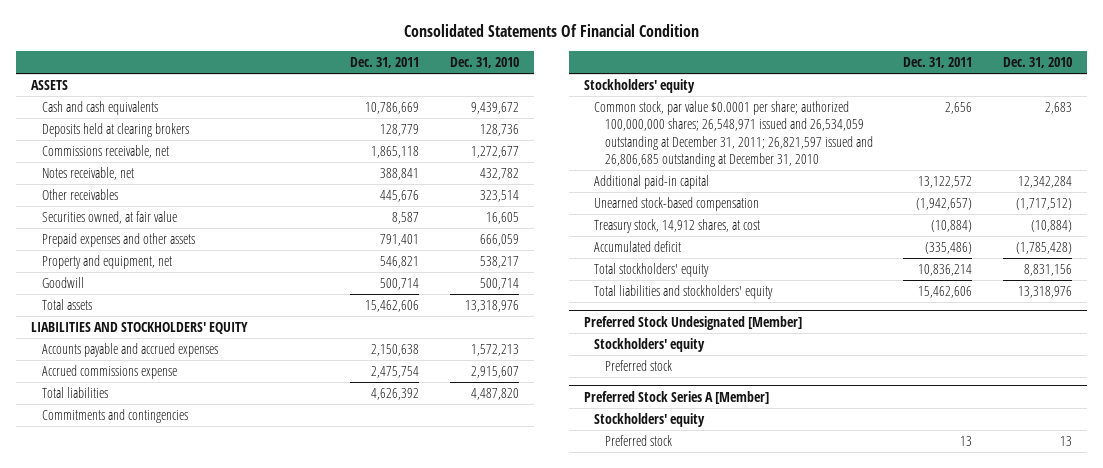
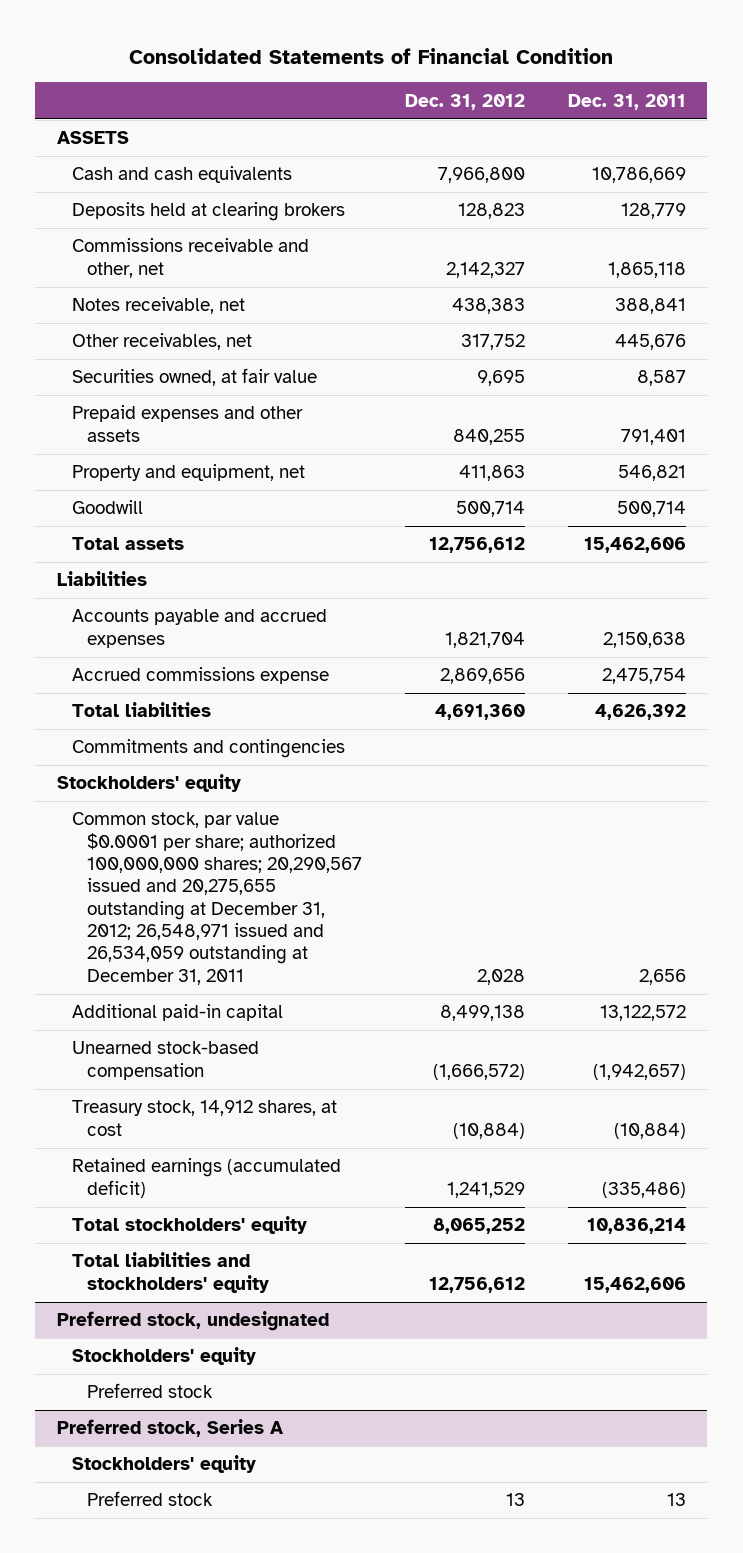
[403,24,699,38] Consolidated Statements Of Financial Condition -> [129,47,614,64] Consolidated Statements of Financial Condition
[450,57,520,69] Dec. 31, 2010 -> none
none -> [404,93,525,110] Dec. 31, 2012
[41,145,169,159] Commissions receivable, net -> [71,238,309,278] Commissions receivable and other, net
[41,189,118,201] Other receivables -> [71,333,252,351] Other receivables, net
[31,322,249,335] LIABILITIES AND STOCKHOLDERS' EQUITY -> none
none -> [56,571,147,587] Liabilities
[594,101,873,167] Common stock, par value $0.0001 per share; authorized 100,000,000 shares; 26,548,971 issued and 26,534,059 outstanding at December 31, 2011; 26,821,597 issued and 26,806,685 outstanding at December 31, 2010 -> [71,812,363,985] Common stock, par value $0.0001 per share; authorized 100,000,000 shares; 20,290,567 issued and 20,275,655 outstanding at December 31, 2012; 26,548,971 issued and 26,534,059 outstanding at December 31, 2011
[594,241,682,253] Accumulated deficit -> [71,1158,341,1198] Retained earnings (accumulated deficit)
[584,315,803,330] Preferred Stock Undesignated [Member] -> [56,1311,329,1332] Preferred stock, undesignated
[584,390,770,404] Preferred Stock Series A [Member] -> [56,1419,284,1438] Preferred stock, Series A

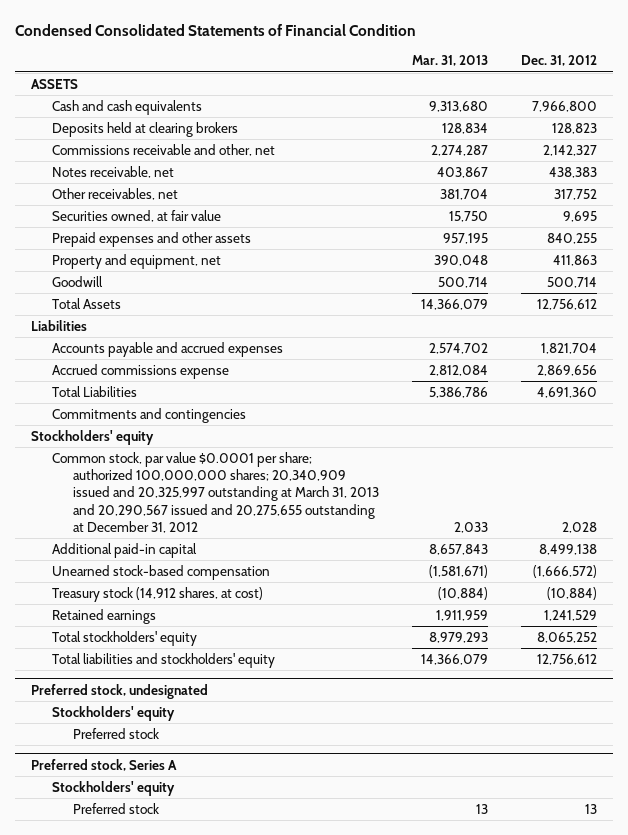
[129,47,614,64] Consolidated Statements of Financial Condition -> [14,23,416,36] Condensed Consolidated Statements of Financial Condition
[567,93,686,110] Dec. 31, 2011 -> none
none -> [411,55,488,67] Mar. 31, 2013
[71,537,184,551] Total assets -> [52,297,122,309] Total Assets
[71,702,211,718] Total liabilities -> [52,385,138,397] Total Liabilities
[71,812,363,985] Common stock, par value $0.0001 per share; authorized 100,000,000 shares; 20,290,567 issued and 20,275,655 outstanding at December 31, 2012; 26,548,971 issued and 26,534,059 outstanding at December 31, 2011 -> [52,451,380,533] Common stock, par value $0.0001 per share; authorized 100,000,000 shares; 20,340,909 issued and 20,325,997 outstanding at March 31, 2013 and 20,290,567 issued and 20,275,655 outstanding at December 31, 2012
[71,1100,337,1136] Treasury stock, 14,912 shares, at cost -> [52,586,264,602] Treasury stock (14,912 shares, at cost)
[71,1158,341,1198] Retained earnings (accumulated deficit) -> [52,608,157,624] Retained earnings

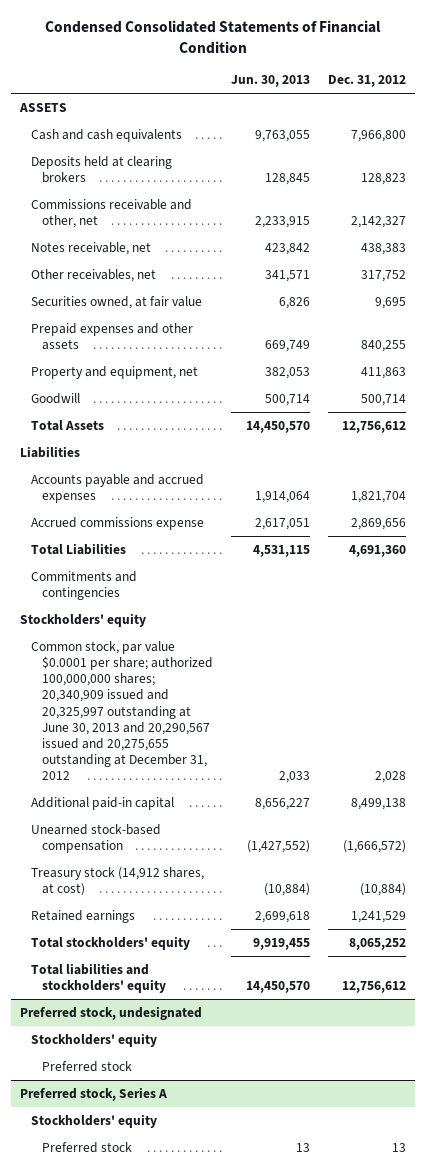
[411,55,488,67] Mar. 31, 2013 -> none
none -> [231,75,311,88] Jun. 30, 2013
[52,451,380,533] Common stock, par value $0.0001 per share; authorized 100,000,000 shares; 20,340,909 issued and 20,325,997 outstanding at March 31, 2013 and 20,290,567 issued and 20,275,655 outstanding at December 31, 2012 -> [31,640,214,781] Common stock, par value $0.0001 per share; authorized 100,000,000 shares; 20,340,909 issued and 20,325,997 outstanding at June 30, 2013 and 20,290,567 issued and 20,275,655 outstanding at December 31, 2012

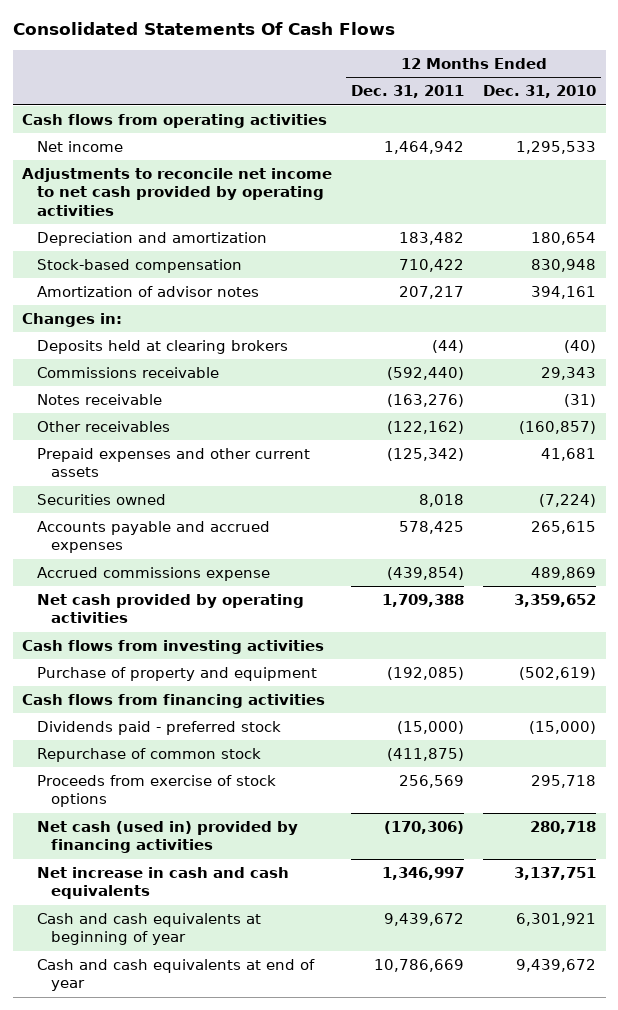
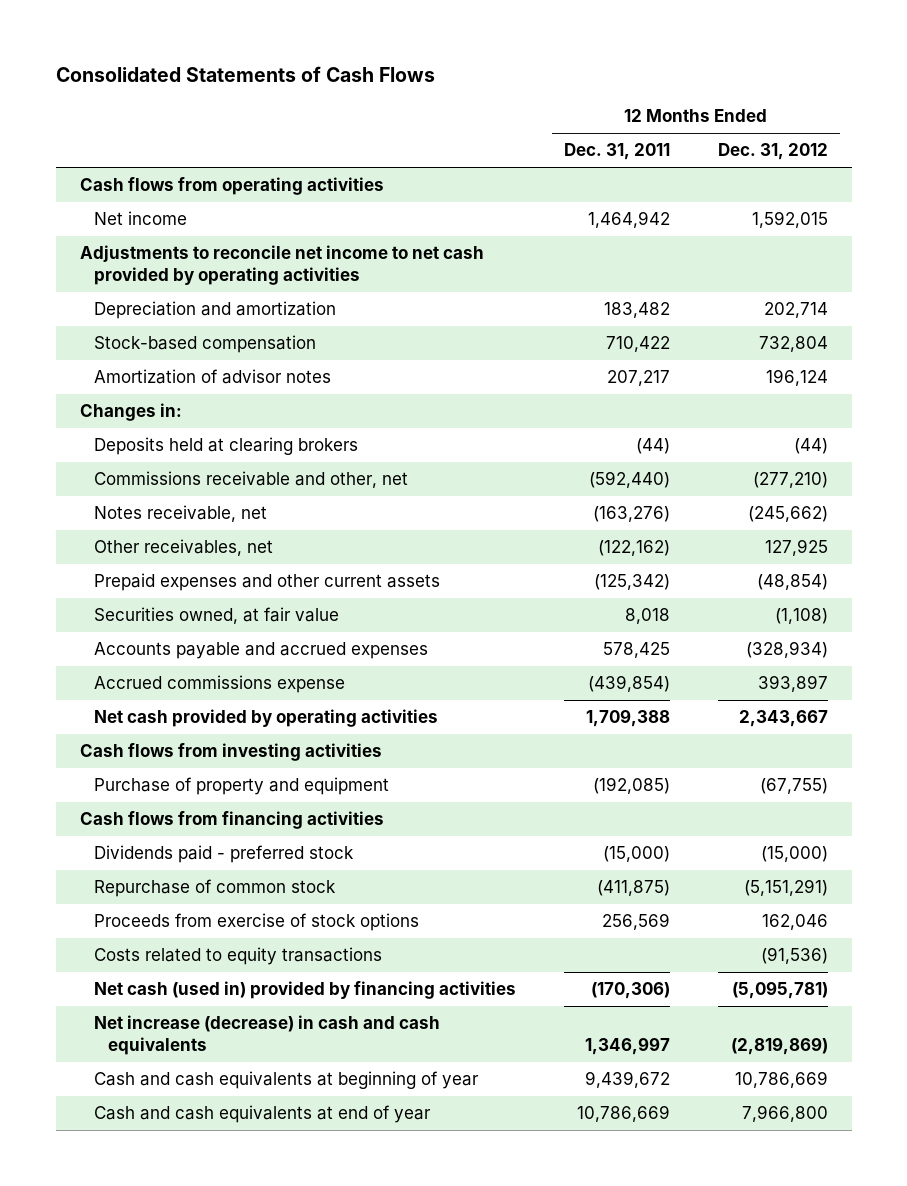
[12,22,395,36] Consolidated Statements Of Cash Flows -> [55,66,435,83] Consolidated Statements of Cash Flows
[483,85,597,99] Dec. 31, 2010 -> none
none -> [717,143,828,161] Dec. 31, 2012
[36,367,219,379] Commissions receivable -> [93,471,408,489] Commissions receivable and other, net
[36,394,162,406] Notes receivable -> [93,505,267,523] Notes receivable, net
[36,421,170,433] Other receivables -> [93,539,273,557] Other receivables, net
[36,494,166,506] Securities owned -> [93,607,339,625] Securities owned, at fair value
none -> [93,947,382,966] Costs related to equity transactions
[36,867,289,900] Net increase in cash and cash equivalents -> [93,1015,440,1056] Net increase (decrease) in cash and cash equivalents

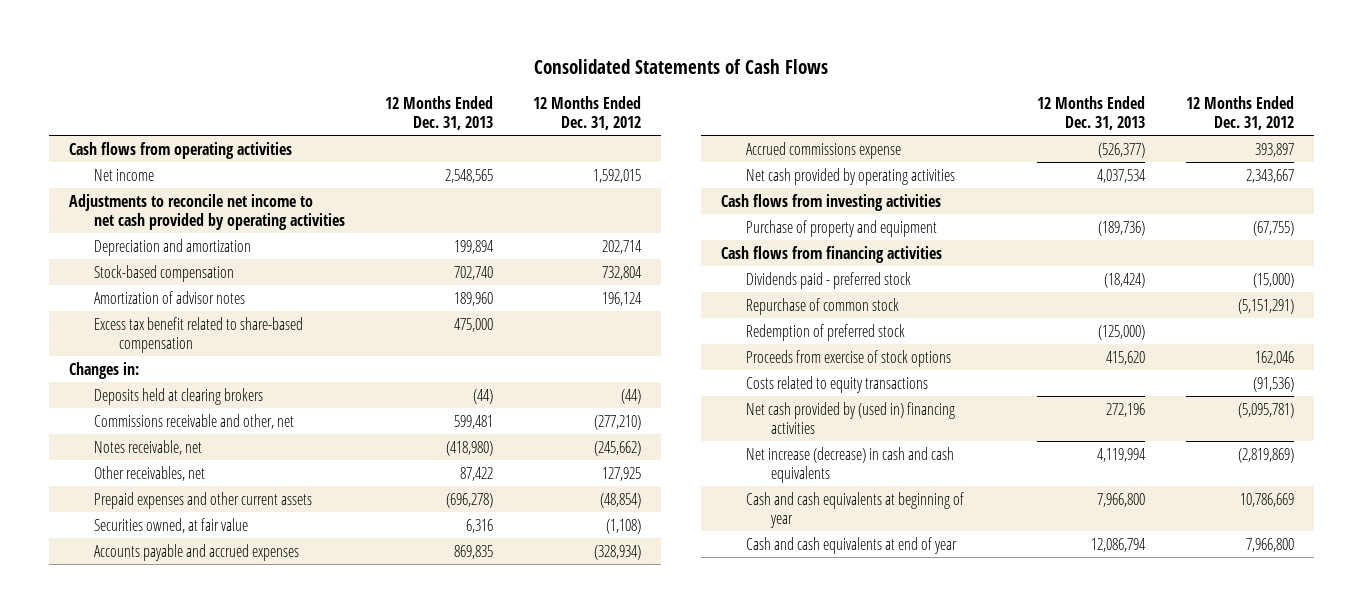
[563,143,670,161] Dec. 31, 2011 -> none
none -> [385,95,494,131] 12 Months Ended Dec. 31, 2013
none -> [93,316,303,354] Excess tax benefit related to share-based compensation
none -> [746,323,906,341] Redemption of preferred stock
[93,981,516,1000] Net cash (used in) provided by financing activities -> [746,401,956,435] Net cash provided by (used in) financing activities

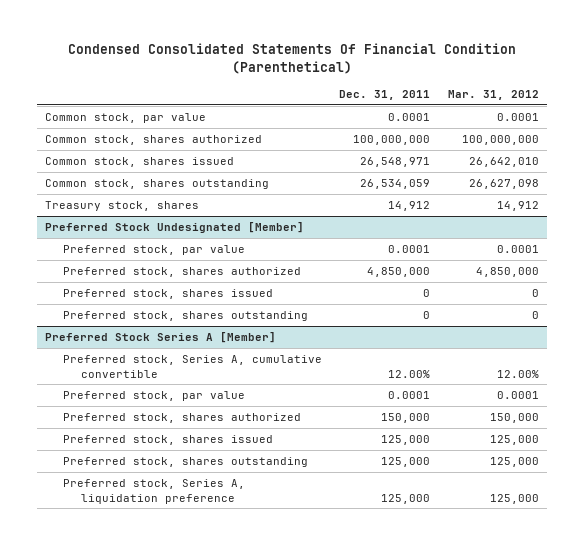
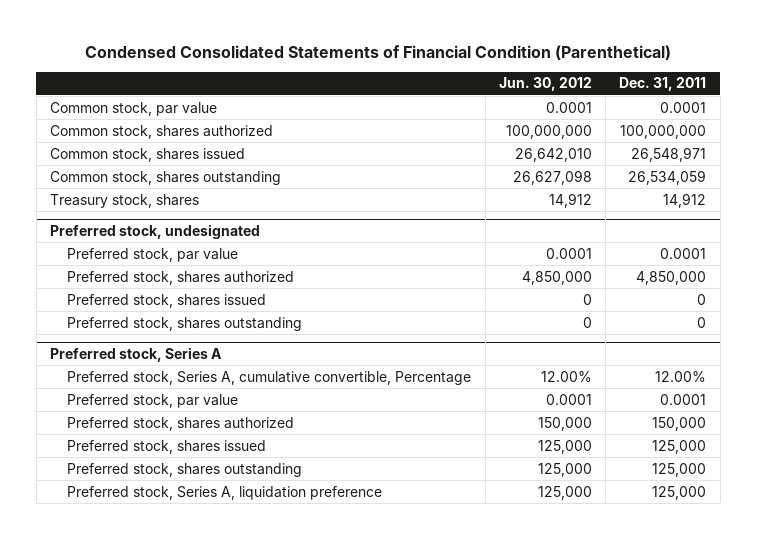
[67,43,516,74] Condensed Consolidated Statements Of Financial Condition (Parenthetical) -> [85,44,672,60] Condensed Consolidated Statements of Financial Condition (Parenthetical)
[447,90,539,101] Mar. 31, 2012 -> none
none -> [498,77,592,92] Jun. 30, 2012
[45,222,305,234] Preferred Stock Undesignated [Member] -> [50,223,261,239] Preferred stock, undesignated
[45,332,277,344] Preferred Stock Series A [Member] -> [50,346,223,362] Preferred stock, Series A
[63,355,323,378] Preferred stock, Series A, cumulative convertible -> [67,370,472,385] Preferred stock, Series A, cumulative convertible, Percentage

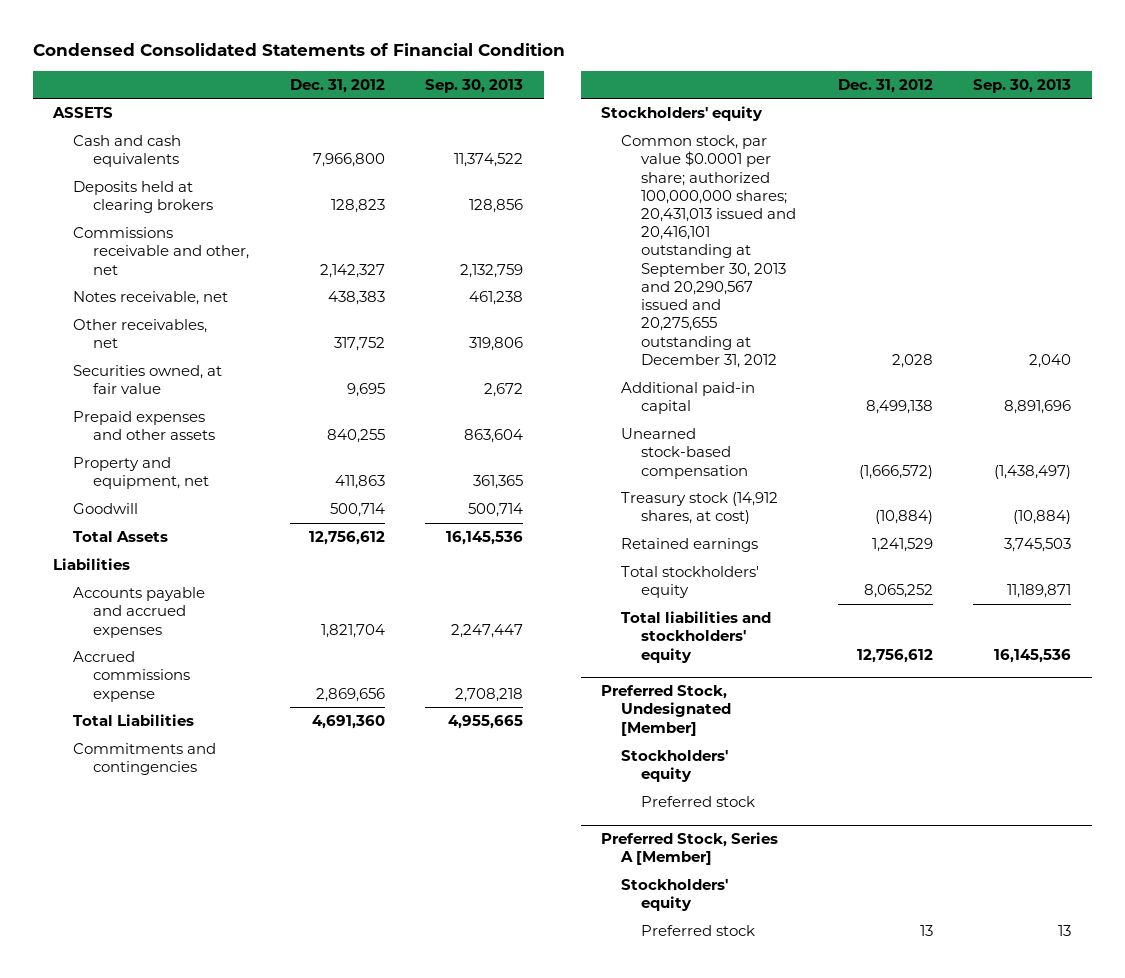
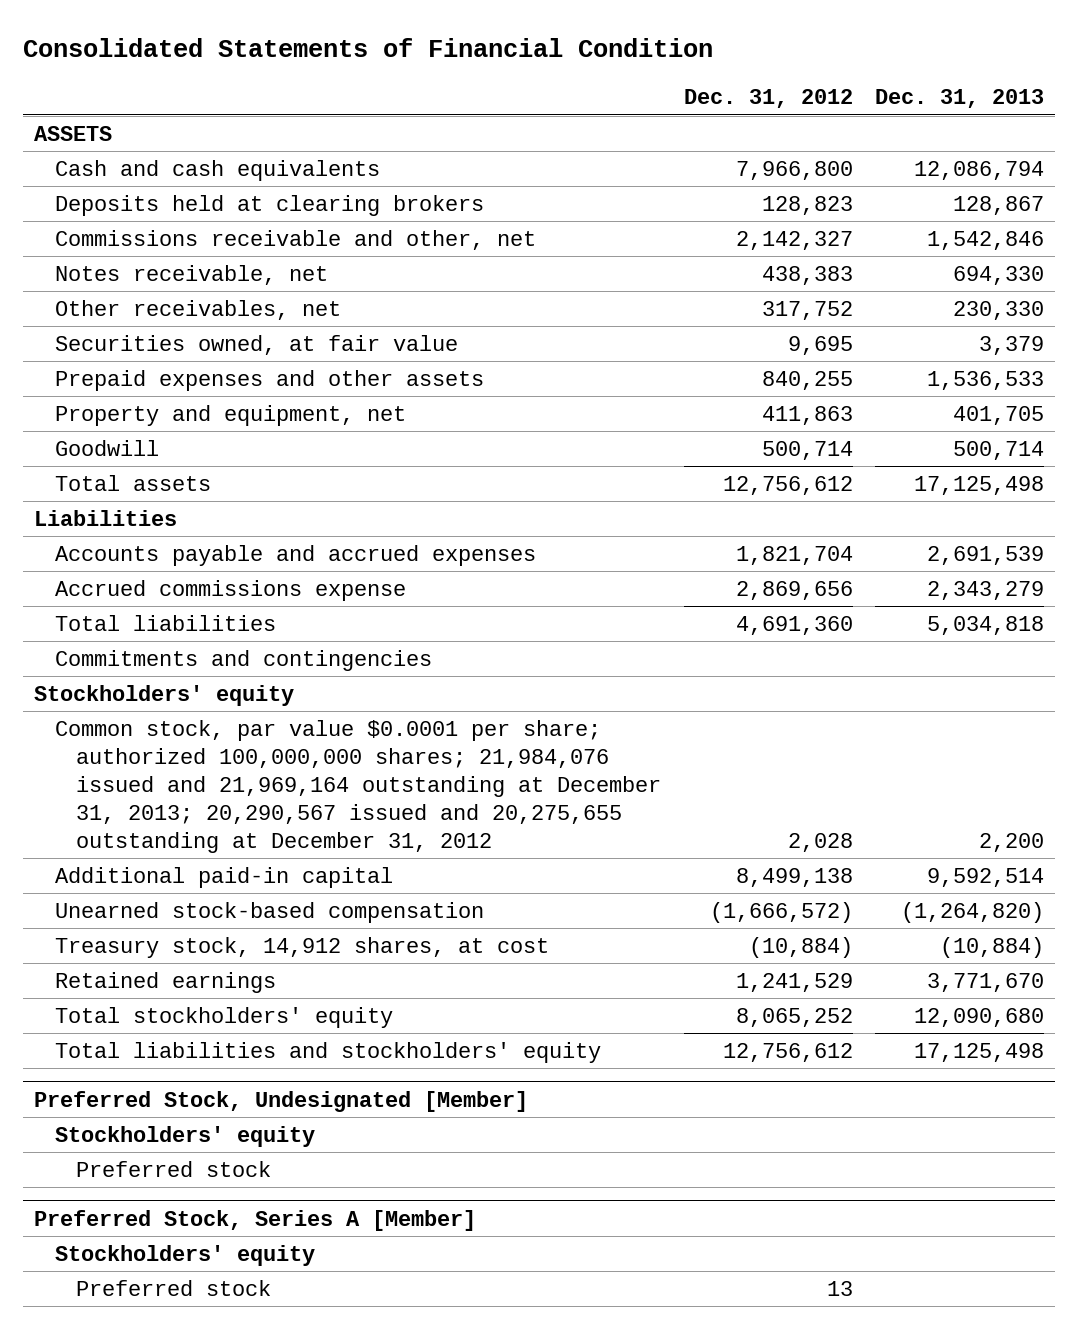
[32,42,565,56] Condensed Consolidated Statements of Financial Condition -> [22,38,713,58] Consolidated Statements of Financial Condition
[425,78,524,93] Sep. 30, 2013 -> none
none -> [874,89,1044,109] Dec. 31, 2013
[73,531,169,543] Total Assets -> [55,475,212,492] Total assets
[73,714,195,727] Total Liabilities -> [55,615,277,632] Total liabilities
[620,135,796,368] Common stock, par value $0.0001 per share; authorized 100,000,000 shares; 20,431,013 issued and 20,416,101 outstanding at September 30, 2013 and 20,290,567 issued and 20,275,655 outstanding at December 31, 2012 -> [55,720,662,853] Common stock, par value $0.0001 per share; authorized 100,000,000 shares; 21,984,076 issued and 21,969,164 outstanding at December 31, 2013; 20,290,567 issued and 20,275,655 outstanding at December 31, 2012
[620,492,778,525] Treasury stock (14,912 shares, at cost) -> [55,937,550,959] Treasury stock, 14,912 shares, at cost

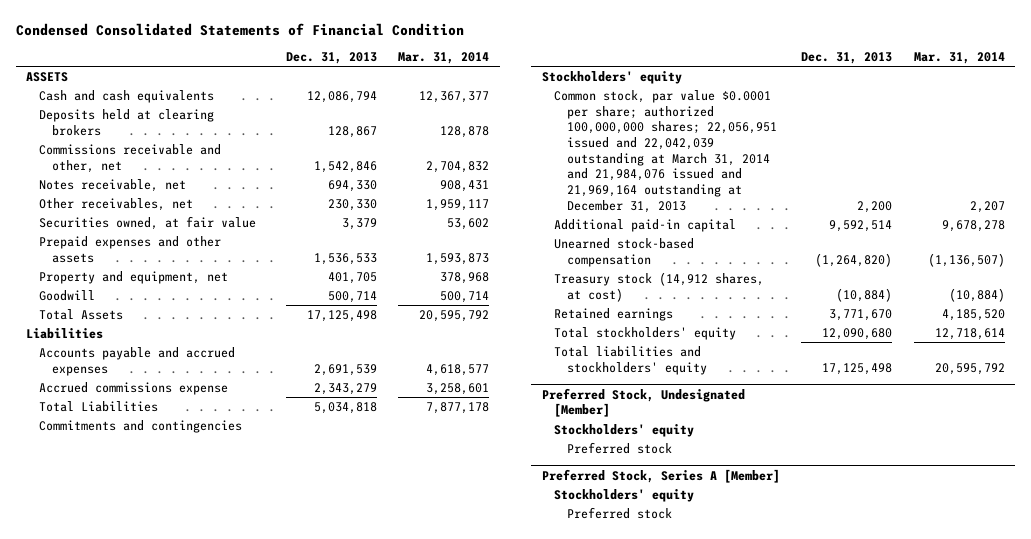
[22,38,713,58] Consolidated Statements of Financial Condition -> [15,22,464,36] Condensed Consolidated Statements of Financial Condition
[683,89,853,109] Dec. 31, 2012 -> none
none -> [398,51,490,64] Mar. 31, 2014
[55,475,212,492] Total assets -> [38,308,123,320] Total Assets
[55,615,277,632] Total liabilities -> [38,400,158,412] Total Liabilities
[55,720,662,853] Common stock, par value $0.0001 per share; authorized 100,000,000 shares; 21,984,076 issued and 21,969,164 outstanding at December 31, 2013; 20,290,567 issued and 20,275,655 outstanding at December 31, 2012 -> [554,89,777,213] Common stock, par value $0.0001 per share; authorized 100,000,000 shares; 22,056,951 issued and 22,042,039 outstanding at March 31, 2014 and 21,984,076 issued and 21,969,164 outstanding at December 31, 2013
[55,937,550,959] Treasury stock, 14,912 shares, at cost -> [554,271,765,302] Treasury stock (14,912 shares, at cost)

